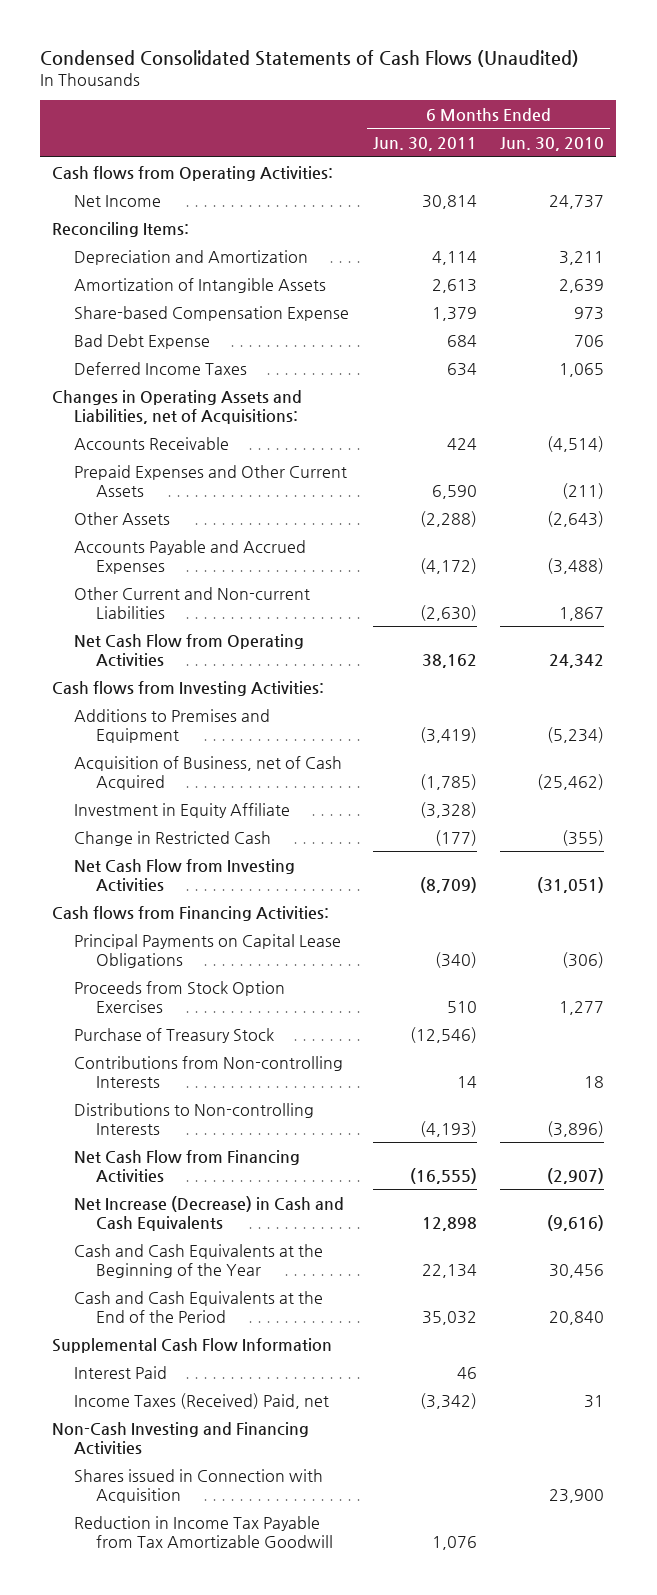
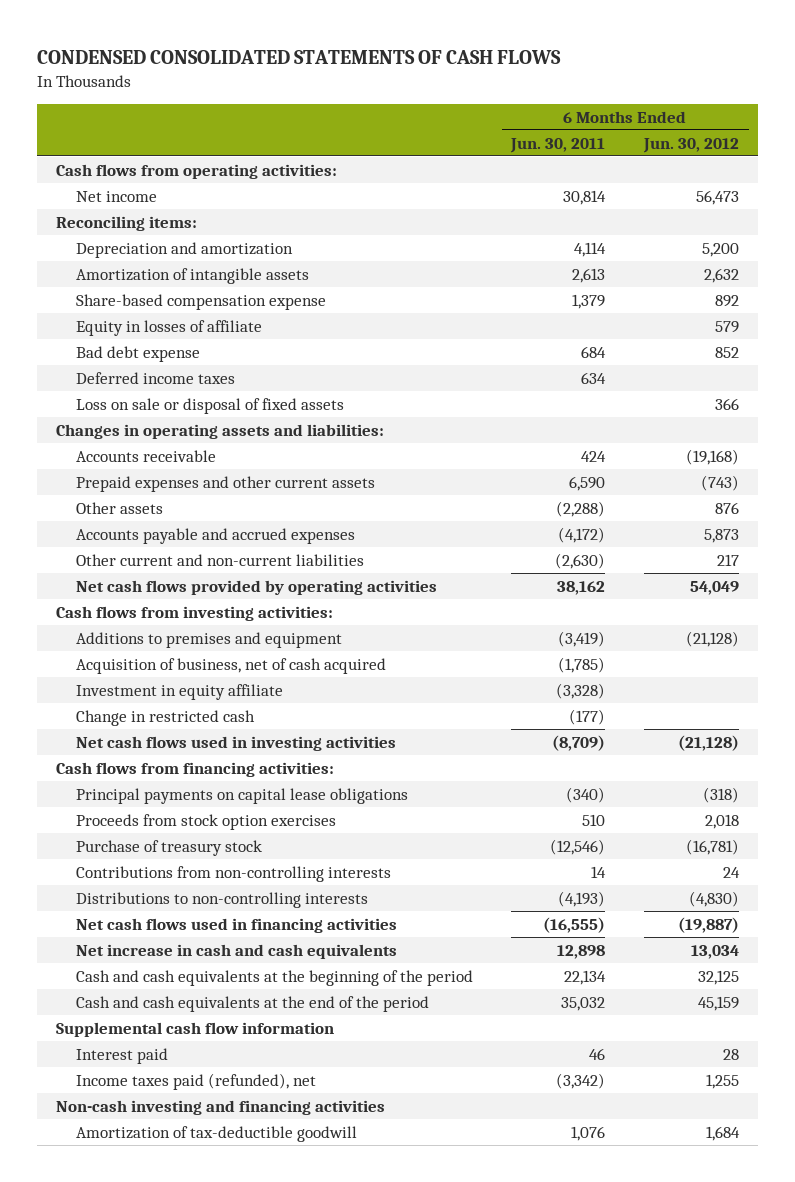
[40,50,580,68] Condensed Consolidated Statements of Cash Flows (Unaudited) -> [36,49,561,64] CONDENSED CONSOLIDATED STATEMENTS OF CASH FLOWS
[500,136,605,151] Jun. 30, 2010 -> none
none -> [642,137,739,153] Jun. 30, 2012
[74,1468,324,1503] Shares issued in Connection with Acquisition -> none
[52,165,334,181] Cash flows from Operating Activities: -> [56,163,338,179] Cash flows from operating activities:
[74,194,162,207] Net Income -> [75,190,157,202] Net income
[52,221,190,237] Reconciling Items: -> [56,215,198,231] Reconciling items:
[74,249,309,265] Depreciation and Amortization -> [75,241,293,258] Depreciation and amortization
[74,277,327,293] Amortization of Intangible Assets -> [75,267,309,284] Amortization of intangible assets
[74,305,350,321] Share-based Compensation Expense -> [75,293,326,310] Share-based compensation expense
none -> [75,319,262,336] Equity in losses of affiliate
[74,333,211,349] Bad Debt Expense -> [75,345,200,362] Bad debt expense
[74,361,248,375] Deferred Income Taxes -> [75,371,235,384] Deferred income taxes
none -> [75,397,344,414] Loss on sale or disposal of fixed assets
[52,389,303,424] Changes in Operating Assets and Liabilities, net of Acquisitions: -> [56,423,385,439] Changes in operating assets and liabilities:
[74,436,230,450] Accounts Receivable -> [75,449,216,462] Accounts receivable
[74,464,348,497] Prepaid Expenses and Other Current Assets -> [75,475,375,492] Prepaid expenses and other current assets
[74,511,171,525] Other Assets -> [75,501,163,514] Other assets
[74,539,307,574] Accounts Payable and Accrued Expenses -> [75,527,355,544] Accounts payable and accrued expenses
[74,586,311,619] Other Current and Non-current Liabilities -> [75,553,364,566] Other current and non-current liabilities
[74,633,305,667] Net Cash Flow from Operating Activities -> [75,579,437,595] Net cash flows provided by operating activities
[52,680,325,696] Cash flows from Investing Activities: -> [56,605,334,621] Cash flows from investing activities:
[74,708,271,743] Additions to Premises and Equipment -> [75,631,342,648] Additions to premises and equipment
[74,755,343,790] Acquisition of Business, net of Cash Acquired -> [75,657,386,674] Acquisition of business, net of cash acquired
[74,802,291,818] Investment in Equity Affiliate -> [75,683,283,700] Investment in equity affiliate
[74,830,272,846] Change in Restricted Cash -> [75,709,255,726] Change in restricted cash
[74,858,296,892] Net Cash Flow from Investing Activities -> [75,735,396,751] Net cash flows used in investing activities
[52,905,330,921] Cash flows from Financing Activities: -> [56,761,335,777] Cash flows from financing activities:
[74,933,342,968] Principal Payments on Capital Lease Obligations -> [75,787,408,804] Principal payments on capital lease obligations
[74,980,286,1013] Proceeds from Stock Option Exercises -> [75,813,336,830] Proceeds from stock option exercises
[74,1027,275,1043] Purchase of Treasury Stock -> [75,839,262,856] Purchase of treasury stock
[74,1055,344,1088] Contributions from Non-controlling Interests -> [75,865,391,882] Contributions from non-controlling interests
[74,1102,315,1135] Distributions to Non-controlling Interests -> [75,891,368,908] Distributions to non-controlling interests
[74,1149,301,1183] Net Cash Flow from Financing Activities -> [75,917,397,933] Net cash flows used in financing activities
[74,1195,345,1231] Net Increase (Decrease) in Cash and Cash Equivalents -> [75,943,397,959] Net increase in cash and cash equivalents
[74,1243,324,1278] Cash and Cash Equivalents at the Beginning of the Year -> [75,969,473,986] Cash and cash equivalents at the beginning of the period
[74,1290,324,1323] Cash and Cash Equivalents at the End of the Period -> [75,995,429,1012] Cash and cash equivalents at the end of the period
[52,1337,333,1353] Supplemental Cash Flow Information -> [56,1021,335,1037] Supplemental cash flow information
[74,1365,168,1379] Interest Paid -> [75,1047,168,1064] Interest paid
[74,1392,330,1409] Income Taxes (Received) Paid, net -> [75,1072,316,1090] Income taxes paid (refunded), net
[52,1421,310,1455] Non-Cash Investing and Financing Activities -> [56,1099,386,1115] Non-cash investing and financing activities
[74,1515,334,1548] Reduction in Income Tax Payable from Tax Amortizable Goodwill -> [75,1125,357,1142] Amortization of tax-deductible goodwill

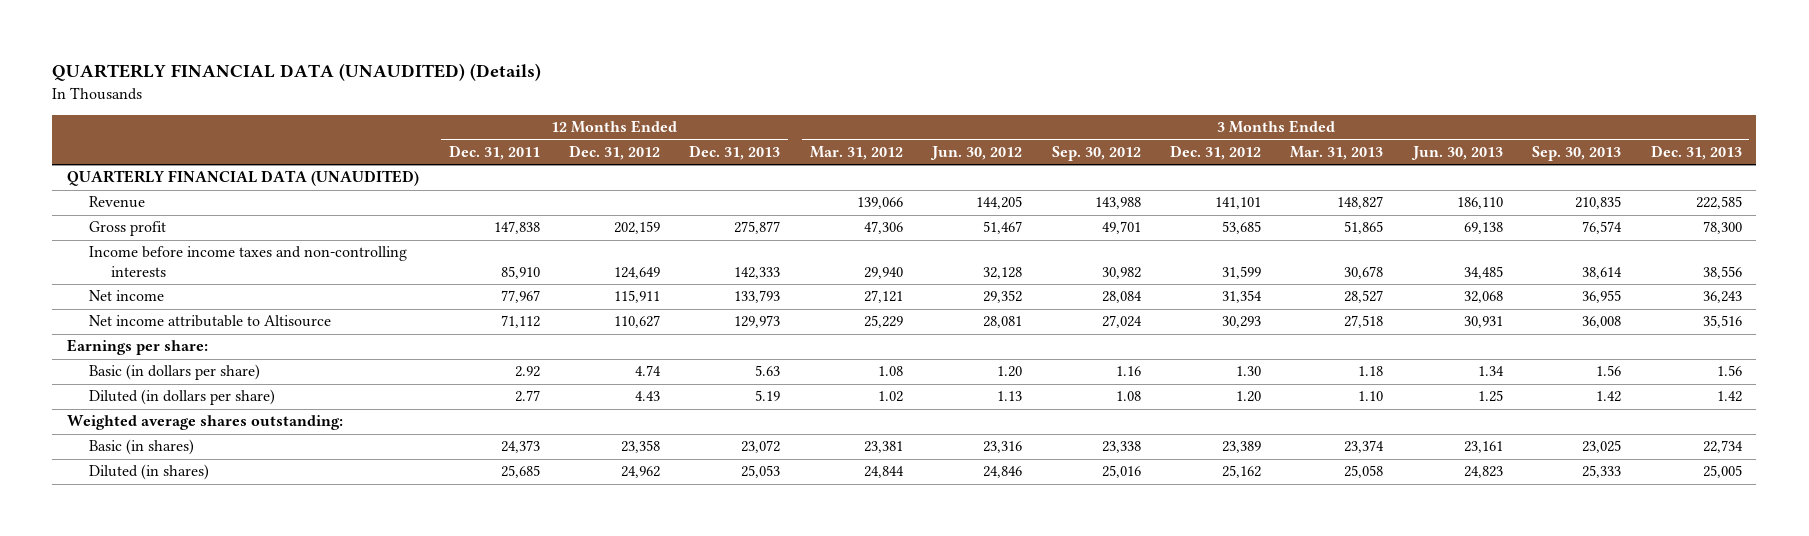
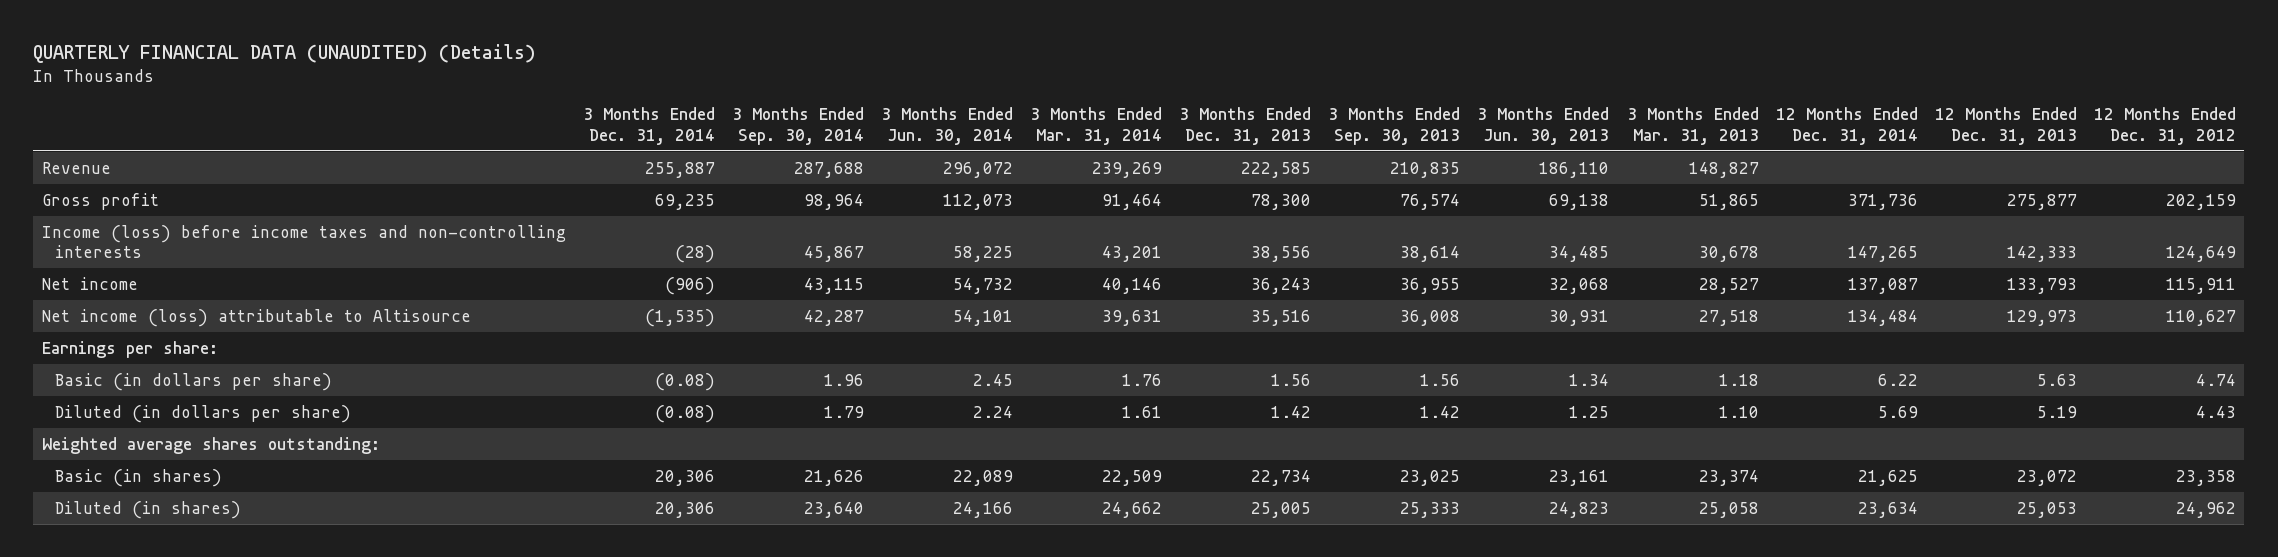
[448,144,540,160] Dec. 31, 2011 -> none
[809,145,903,160] Mar. 31, 2012 -> none
[930,145,1023,160] Jun. 30, 2012 -> none
[1051,145,1141,161] Sep. 30, 2012 -> none
[1169,144,1261,160] Dec. 31, 2012 -> none
none -> [582,107,715,145] 3 Months Ended Dec. 31, 2014
none -> [731,107,864,145] 3 Months Ended Sep. 30, 2014
none -> [881,107,1014,145] 3 Months Ended Jun. 30, 2014
none -> [1030,107,1163,145] 3 Months Ended Mar. 31, 2014
none -> [1775,107,1918,145] 12 Months Ended Dec. 31, 2014
[67,170,420,187] QUARTERLY FINANCIAL DATA (UNAUDITED) -> none
[88,246,407,277] Income before income taxes and non-controlling interests -> [41,224,566,258] Income (loss) before income taxes and non-controlling interests
[88,315,331,328] Net income attributable to Altisource -> [41,308,471,327] Net income (loss) attributable to Altisource

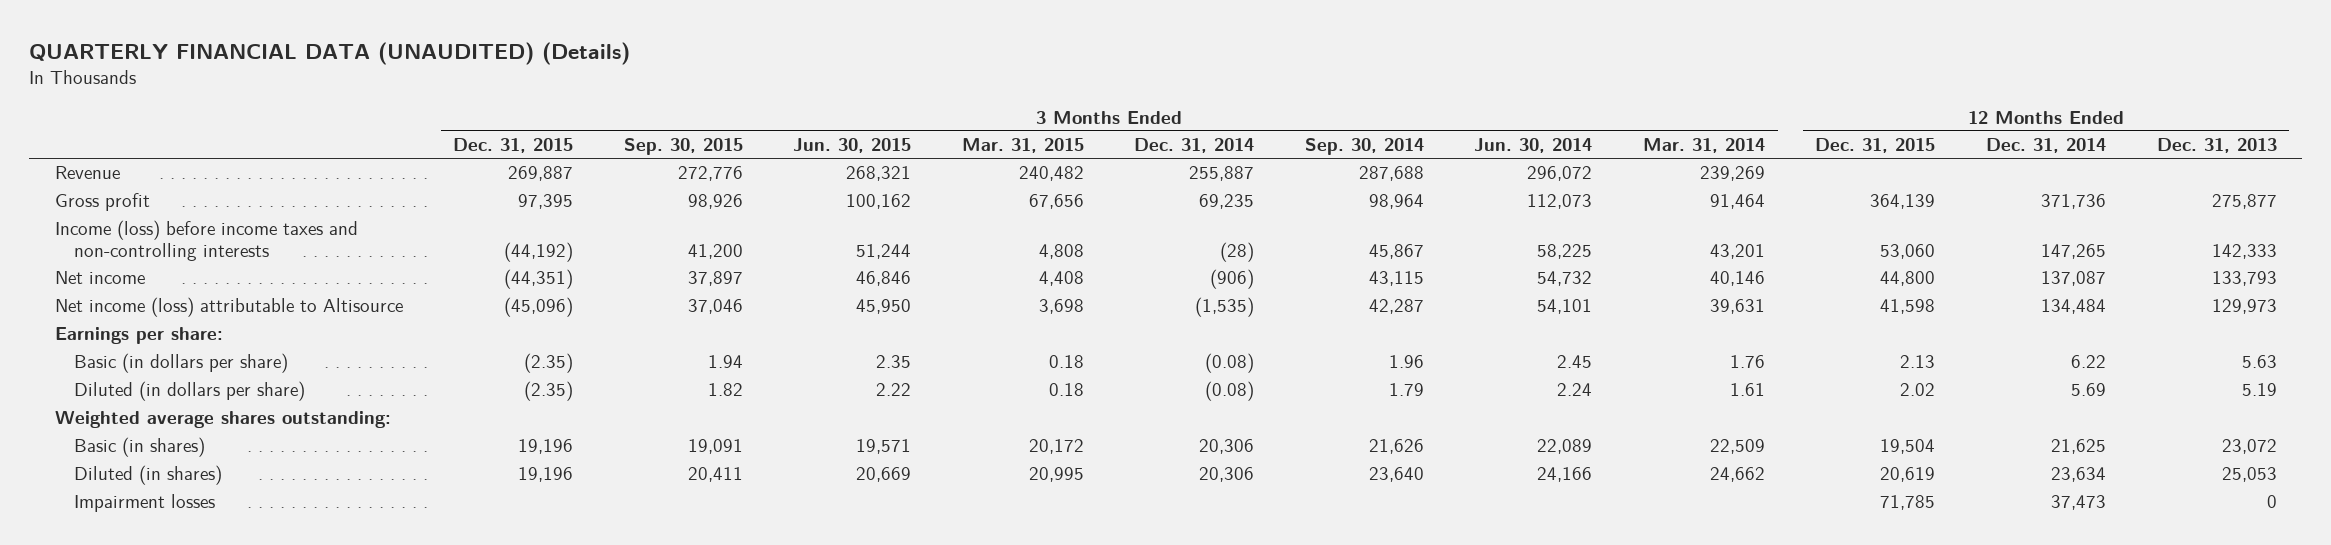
[1179,107,1312,145] 3 Months Ended Dec. 31, 2013 -> none
[1328,107,1461,145] 3 Months Ended Sep. 30, 2013 -> none
[1477,107,1610,145] 3 Months Ended Jun. 30, 2013 -> none
[1626,107,1759,145] 3 Months Ended Mar. 31, 2013 -> none
[2093,107,2236,145] 12 Months Ended Dec. 31, 2012 -> none
none -> [453,138,574,154] Dec. 31, 2015
none -> [623,138,743,156] Sep. 30, 2015
none -> [793,138,912,154] Jun. 30, 2015
none -> [961,138,1084,154] Mar. 31, 2015
none -> [1815,138,1936,154] Dec. 31, 2015
none -> [74,494,216,513] Impairment losses

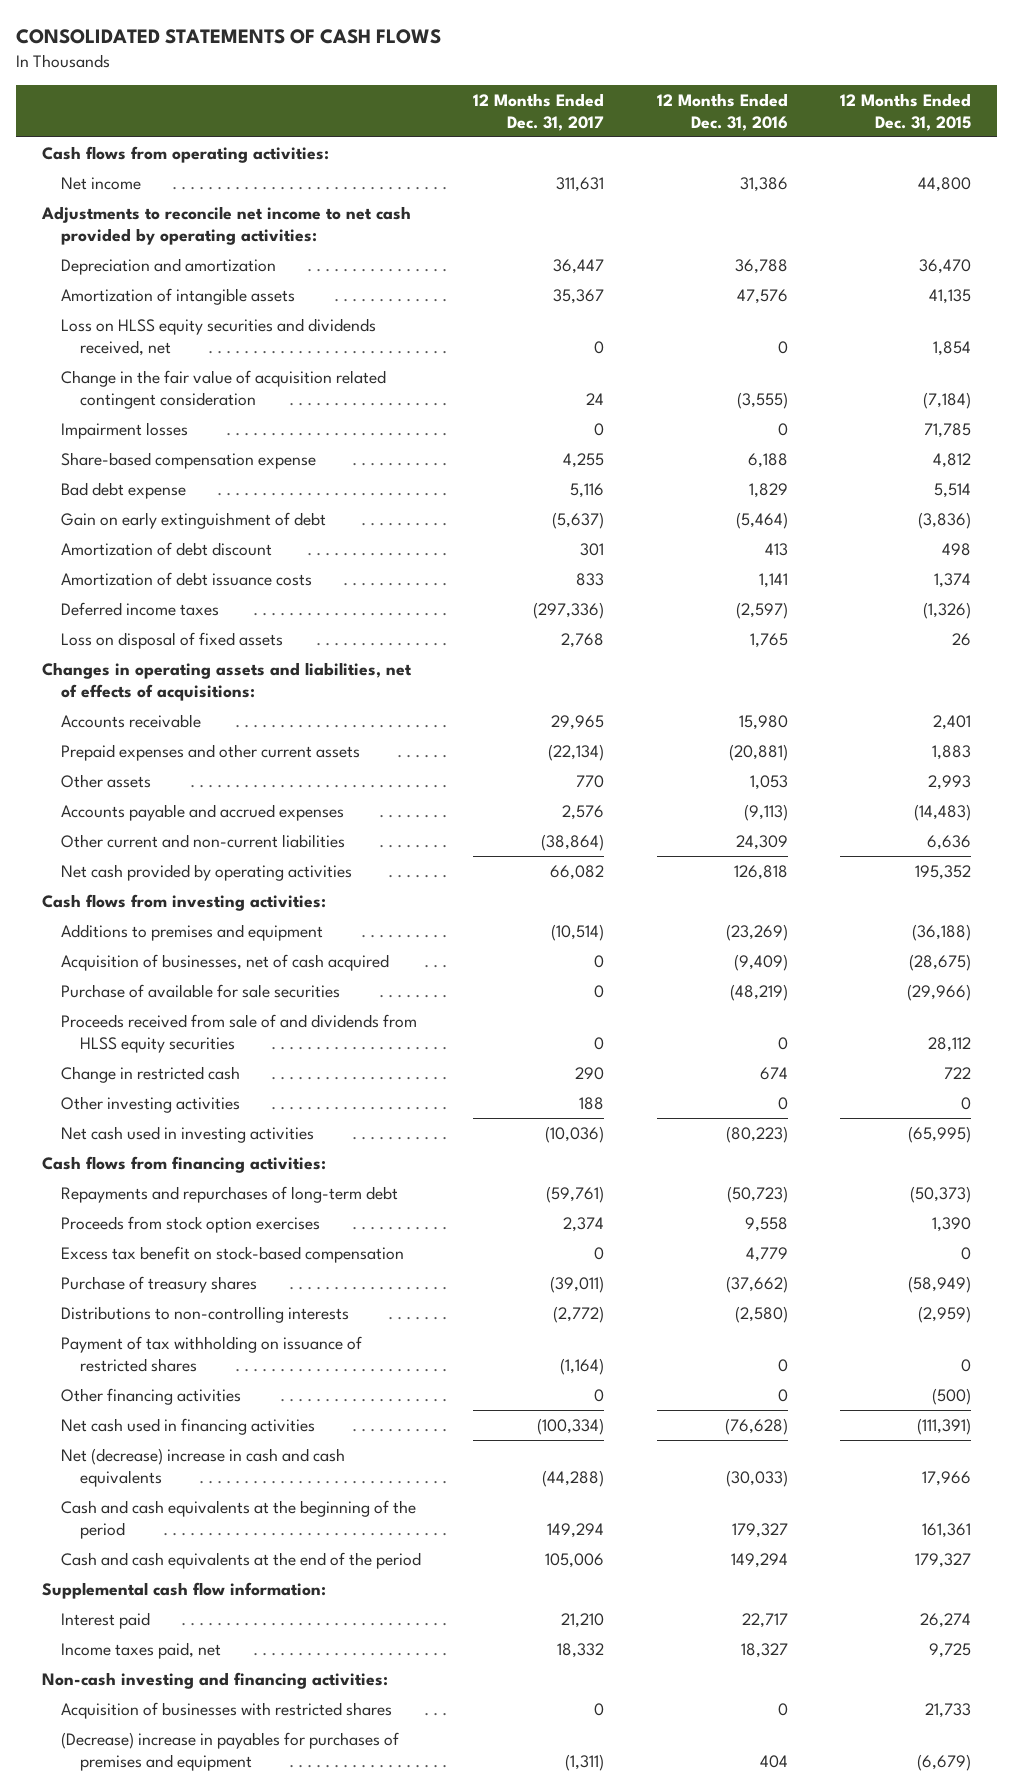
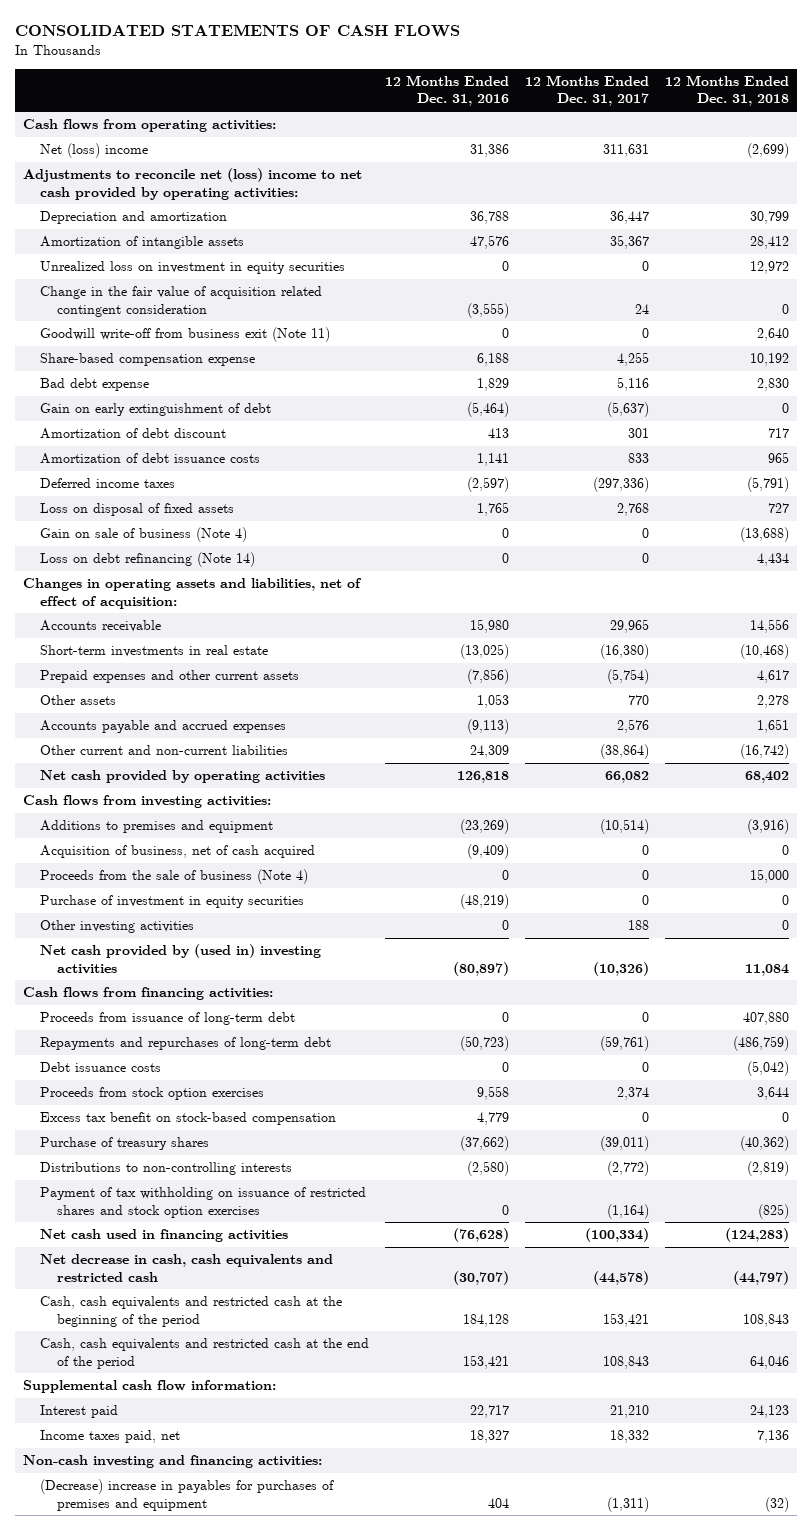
[839,92,971,131] 12 Months Ended Dec. 31, 2015 -> none
none -> [664,74,789,107] 12 Months Ended Dec. 31, 2018
[61,176,142,190] Net income -> [39,143,148,159] Net (loss) income
[41,205,412,245] Adjustments to reconcile net income to net cash provided by operating activities: -> [22,168,362,200] Adjustments to reconcile net (loss) income to net cash provided by operating activities:
[61,317,377,356] Loss on HLSS equity securities and dividends received, net -> none
none -> [39,261,345,275] Unrealized loss on investment in equity securities
[61,421,189,439] Impairment losses -> none
none -> [39,327,330,343] Goodwill write-off from business exit (Note 11)
none -> [39,527,247,543] Gain on sale of business (Note 4)
none -> [39,552,255,568] Loss on debt refinancing (Note 14)
[42,661,413,701] Changes in operating assets and liabilities, net of effects of acquisitions: -> [22,578,362,609] Changes in operating assets and liabilities, net of effect of acquisition:
none -> [39,645,268,658] Short-term investments in real estate
[548,743,605,761] (22,134) -> [606,669,649,685] (5,754)
[728,743,788,761] (20,881) -> [466,669,509,685] (7,856)
[61,1013,418,1053] Proceeds received from sale of and dividends from HLSS equity securities -> none
[61,1065,241,1083] Change in restricted cash -> none
[61,953,390,971] Acquisition of businesses, net of cash acquired -> [39,845,315,859] Acquisition of business, net of cash acquired
none -> [39,869,308,885] Proceeds from the sale of business (Note 4)
[61,983,341,998] Purchase of available for sale securities -> [39,895,304,909] Purchase of investment in equity securities
[61,1125,315,1143] Net cash used in investing activities -> [39,944,321,974] Net cash provided by (used in) investing activities
[545,1125,605,1143] (10,036) -> [592,961,649,976] (10,326)
[725,1125,788,1143] (80,223) -> [452,961,509,976] (80,897)
none -> [39,1012,295,1026] Proceeds from issuance of long-term debt
none -> [39,1062,161,1073] Debt issuance costs
[61,1387,242,1405] Other financing activities -> none
[61,1335,363,1372] Payment of tax withholding on issuance of restricted shares -> [39,1187,366,1218] Payment of tax withholding on issuance of restricted shares and stock option exercises
[61,1447,346,1487] Net (decrease) increase in cash and cash equivalents -> [39,1254,333,1282] Net decrease in cash, cash equivalents and restricted cash
[542,1469,605,1487] (44,288) -> [592,1270,649,1285] (44,578)
[725,1469,788,1487] (30,033) -> [452,1270,509,1285] (30,707)
[61,1499,417,1539] Cash and cash equivalents at the beginning of the period -> [39,1296,342,1327] Cash, cash equivalents and restricted cash at the beginning of the period
[547,1522,605,1538] 149,294 -> [602,1312,649,1327] 153,421
[731,1522,788,1538] 179,327 -> [462,1313,509,1327] 184,128
[61,1551,422,1569] Cash and cash equivalents at the end of the period -> [39,1338,369,1369] Cash, cash equivalents and restricted cash at the end of the period
[545,1552,605,1568] 105,006 -> [602,1355,649,1369] 108,843
[730,1552,788,1568] 149,294 -> [462,1354,509,1369] 153,421
[61,1701,393,1719] Acquisition of businesses with restricted shares -> none

